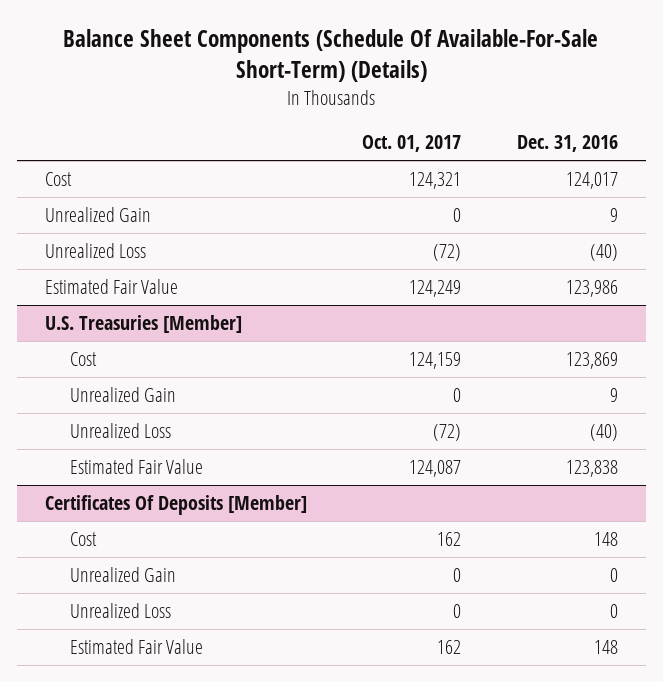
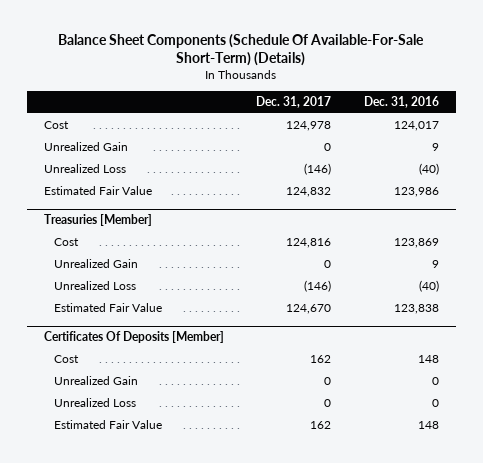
[362,135,462,153] Oct. 01, 2017 -> none
none -> [256,95,332,108] Dec. 31, 2017
[44,315,242,334] U.S. Treasuries [Member] -> [43,214,152,227] Treasuries [Member]

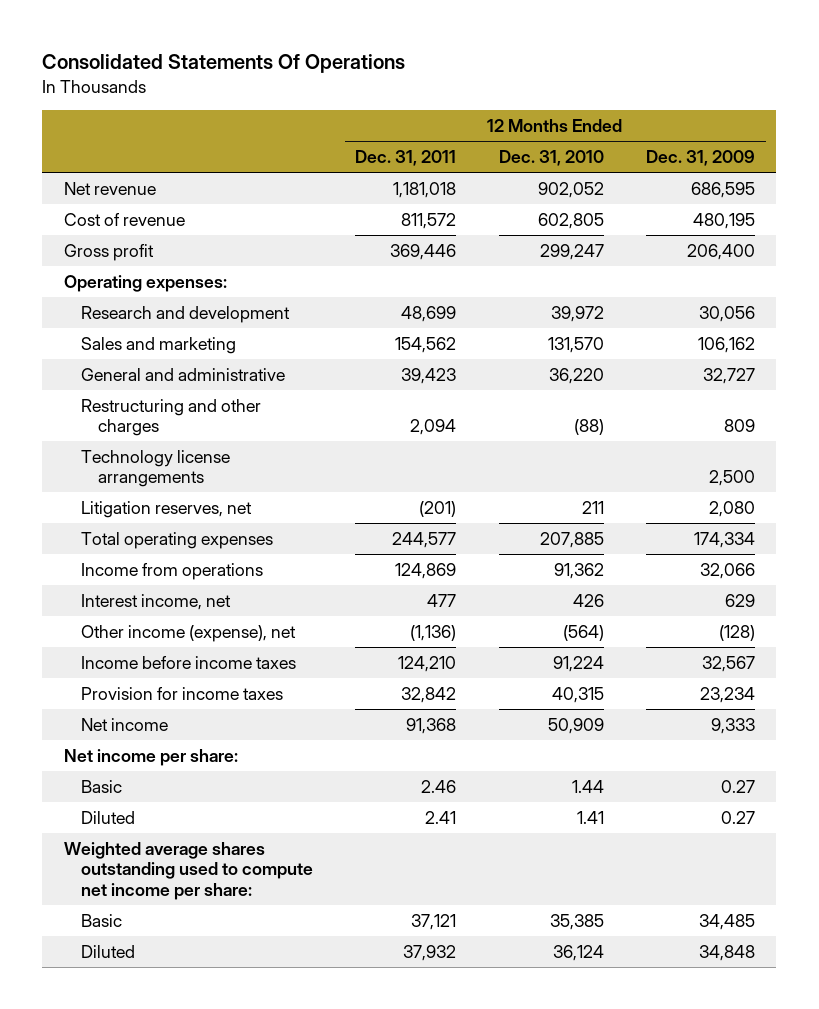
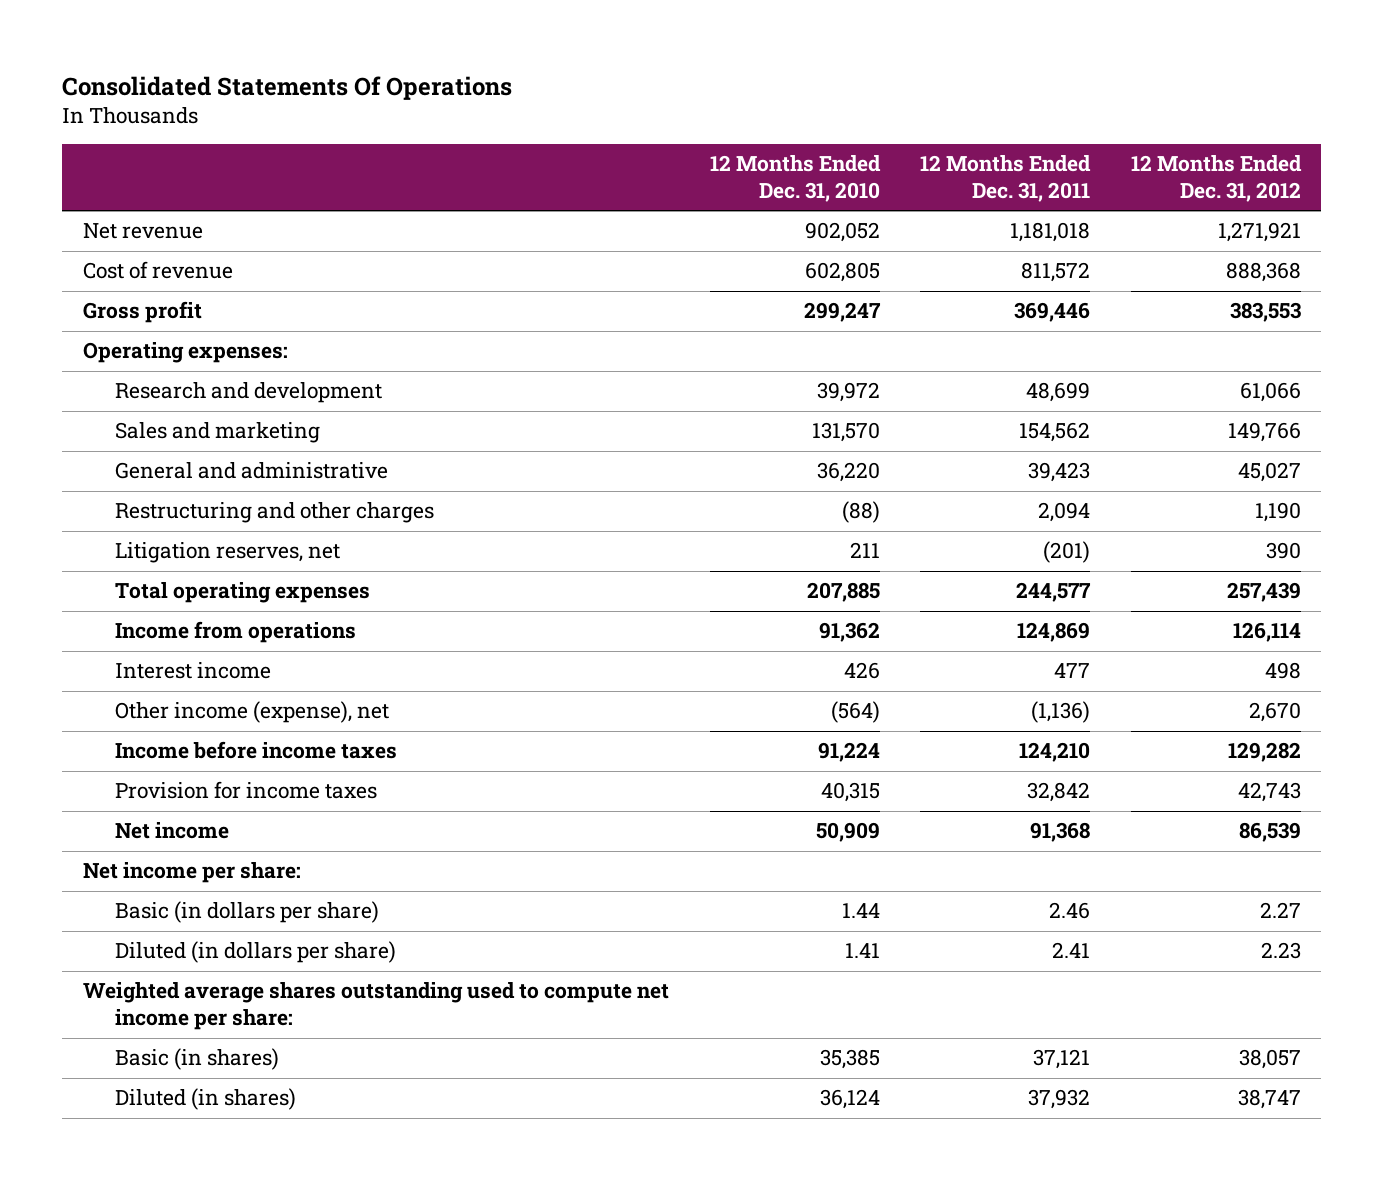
[645,149,755,166] Dec. 31, 2009 -> none
none -> [1130,155,1302,202] 12 Months Ended Dec. 31, 2012
[80,449,230,488] Technology license arrangements -> none
[80,593,231,610] Interest income, net -> [114,662,271,680] Interest income
[80,779,122,793] Basic -> [114,901,379,924] Basic (in dollars per share)
[80,810,135,824] Diluted -> [114,941,396,964] Diluted (in dollars per share)
[80,913,122,927] Basic -> [114,1048,279,1071] Basic (in shares)
[80,944,135,958] Diluted -> [114,1088,296,1111] Diluted (in shares)

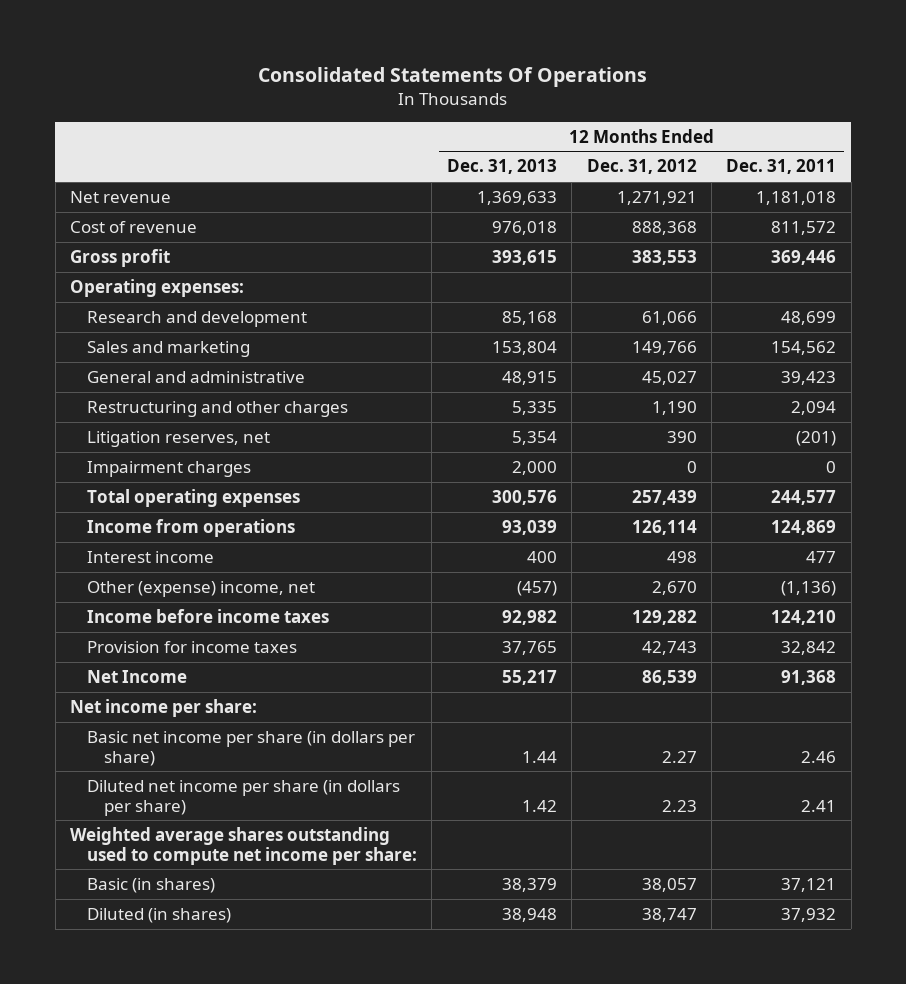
[709,155,881,202] 12 Months Ended Dec. 31, 2010 -> none
none -> [446,159,557,175] Dec. 31, 2013
none -> [86,461,251,478] Impairment charges
[114,701,389,724] Other income (expense), net -> [86,581,315,598] Other (expense) income, net
[114,822,229,840] Net income -> [86,670,187,684] Net Income
[114,901,379,924] Basic (in dollars per share) -> [86,731,415,766] Basic net income per share (in dollars per share)
[114,941,396,964] Diluted (in dollars per share) -> [86,780,400,816] Diluted net income per share (in dollars per share)

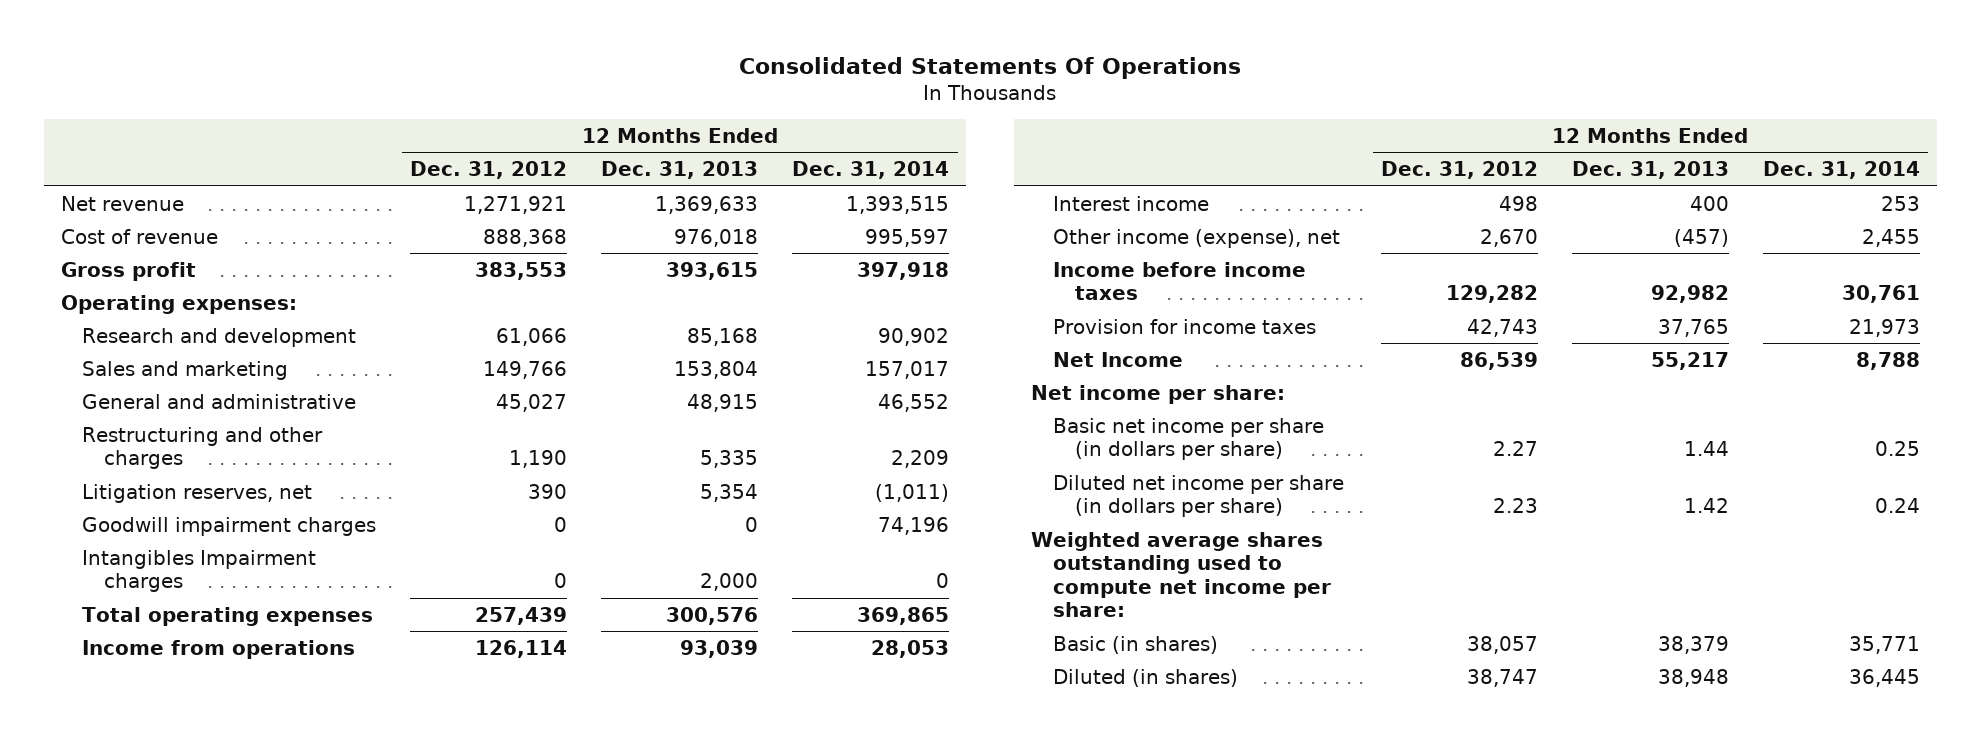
[726,159,837,175] Dec. 31, 2011 -> none
none -> [792,161,950,180] Dec. 31, 2014
none -> [82,516,377,536] Goodwill impairment charges
[86,461,251,478] Impairment charges -> [82,549,317,593] Intangibles Impairment charges
[86,581,315,598] Other (expense) income, net -> [1053,228,1341,248] Other income (expense), net

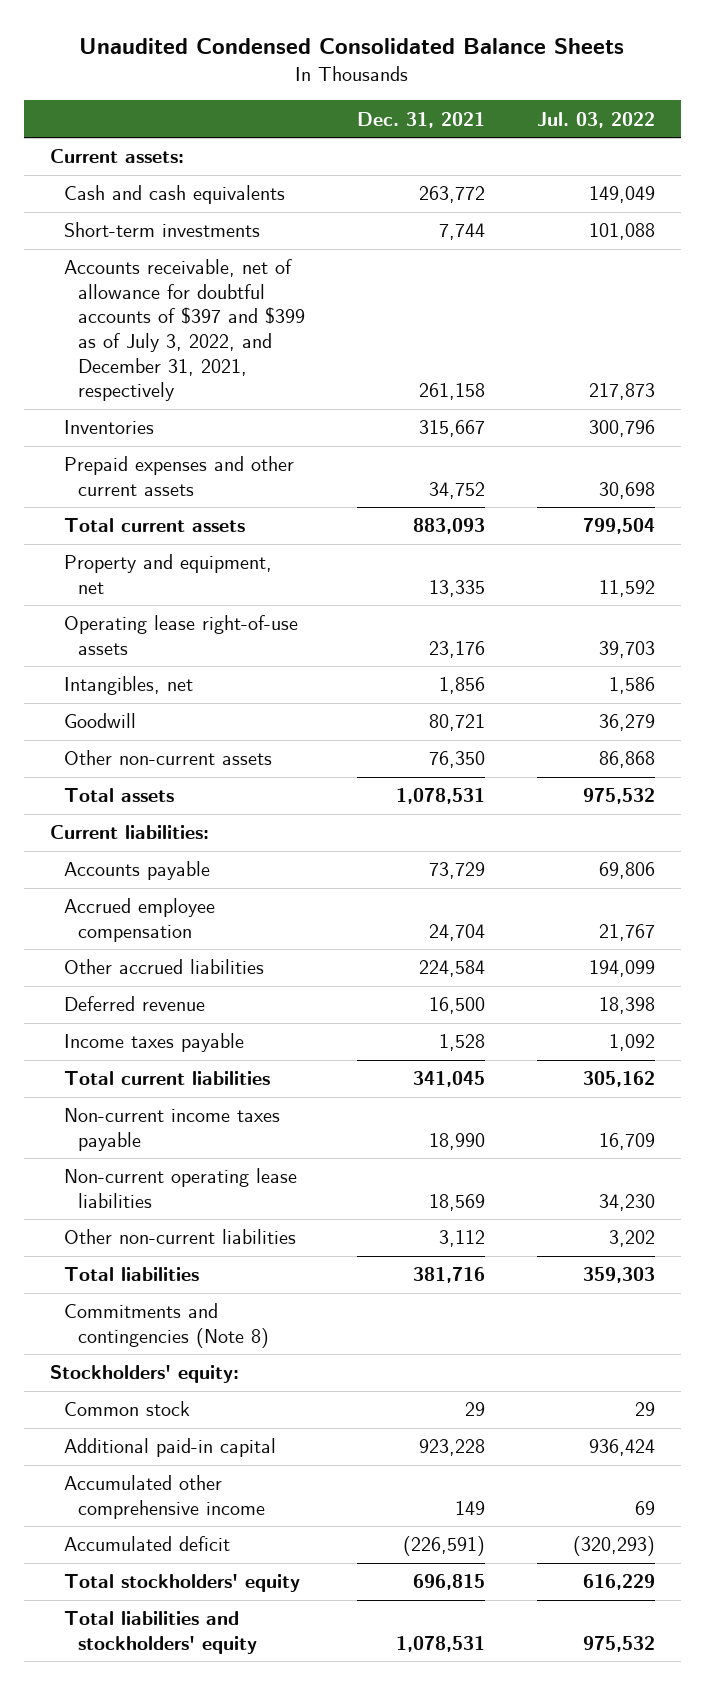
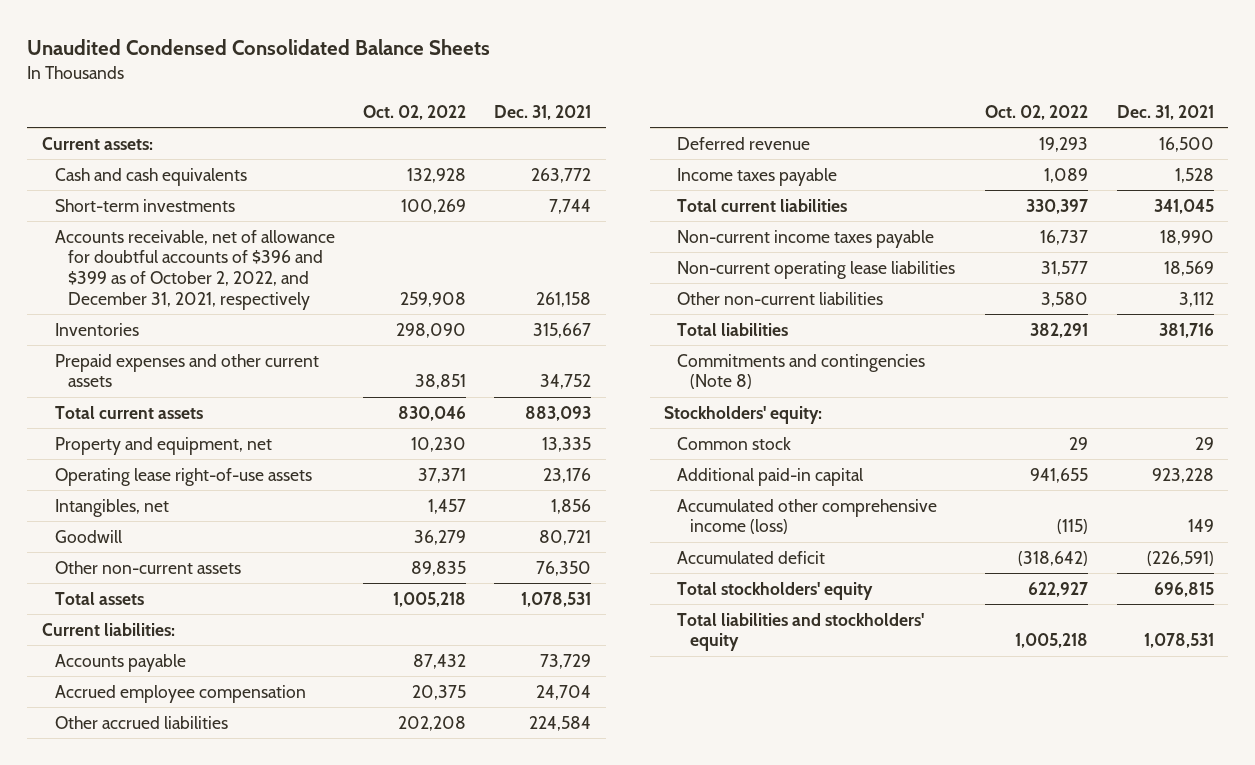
[537,111,656,128] Jul. 03, 2022 -> none
none -> [363,104,467,120] Oct. 02, 2022
[63,259,306,402] Accounts receivable, net of allowance for doubtful accounts of $397 and $399 as of July 3, 2022, and December 31, 2021, respectively -> [54,229,335,310] Accounts receivable, net of allowance for doubtful accounts of $396 and $399 as of October 2, 2022, and December 31, 2021, respectively
[63,1475,266,1519] Accumulated other comprehensive income -> [677,498,938,535] Accumulated other comprehensive income (loss)

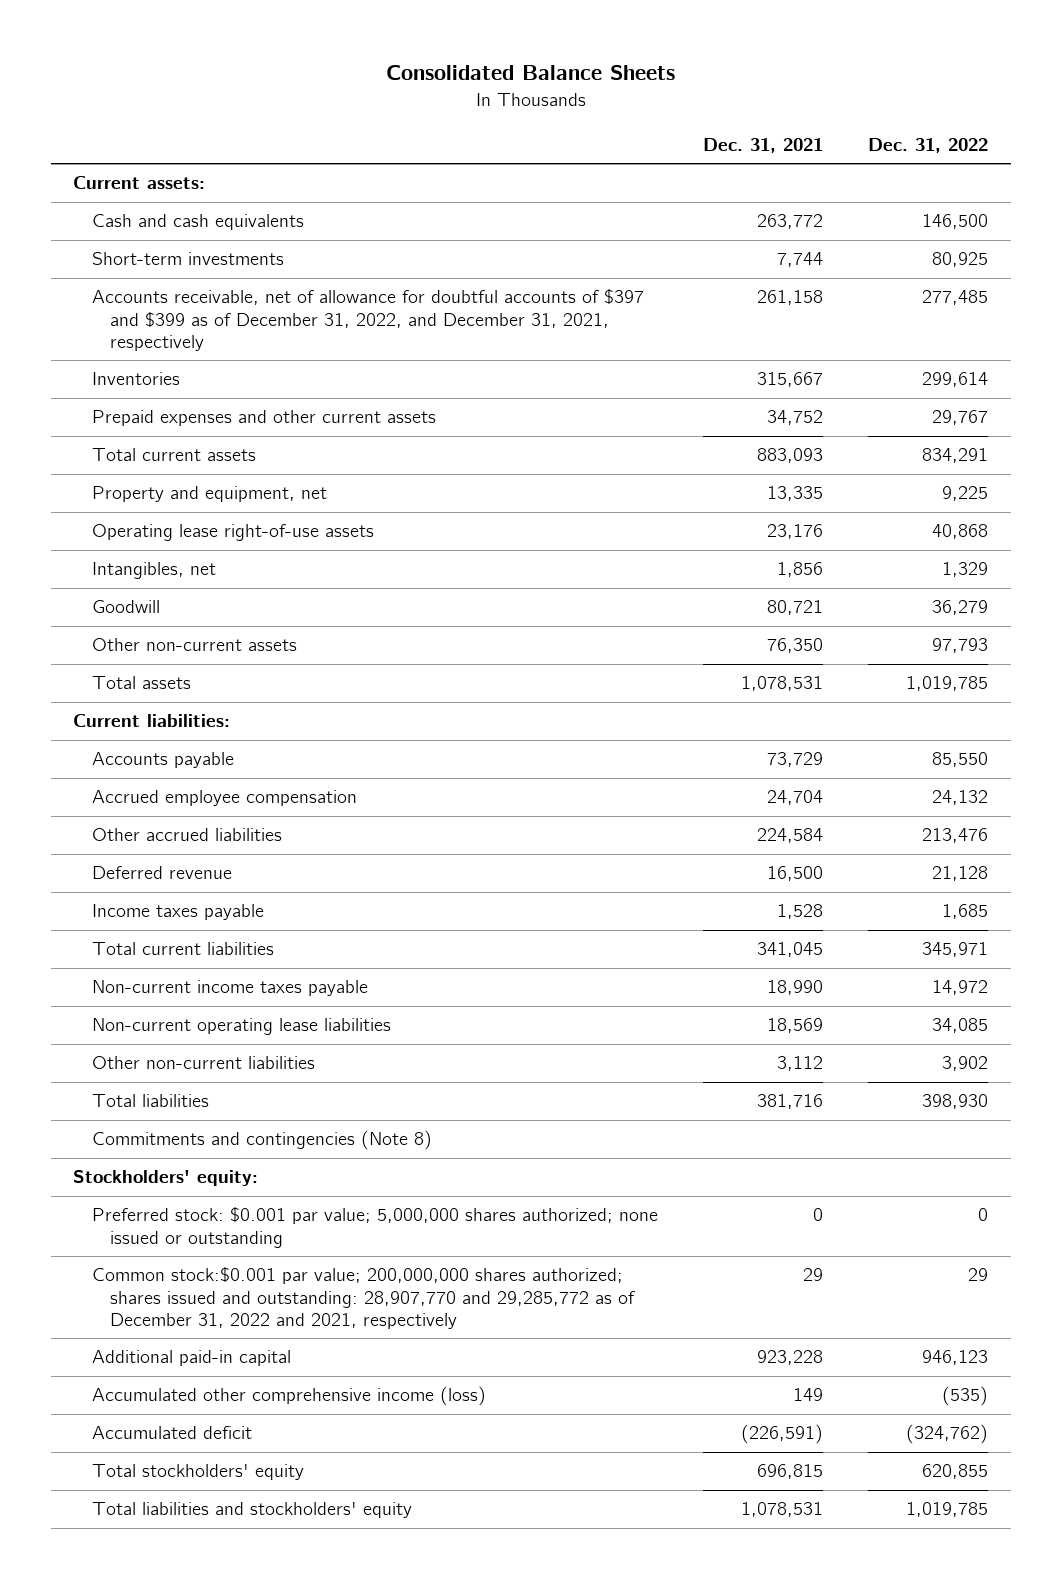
[27,38,491,55] Unaudited Condensed Consolidated Balance Sheets -> [385,65,675,81] Consolidated Balance Sheets
[363,104,467,120] Oct. 02, 2022 -> none
none -> [868,137,989,153] Dec. 31, 2022
[54,229,335,310] Accounts receivable, net of allowance for doubtful accounts of $396 and $399 as of October 2, 2022, and December 31, 2021, respectively -> [91,289,644,352] Accounts receivable, net of allowance for doubtful accounts of $397 and $399 as of December 31, 2022, and December 31, 2021, respectively
none -> [91,1207,658,1248] Preferred stock: $0.001 par value; 5,000,000 shares authorized; none issued or outstanding
[677,436,792,450] Common stock -> [91,1267,636,1330] Common stock:$0.001 par value; 200,000,000 shares authorized; shares issued and outstanding: 28,907,770 and 29,285,772 as of December 31, 2022 and 2021, respectively

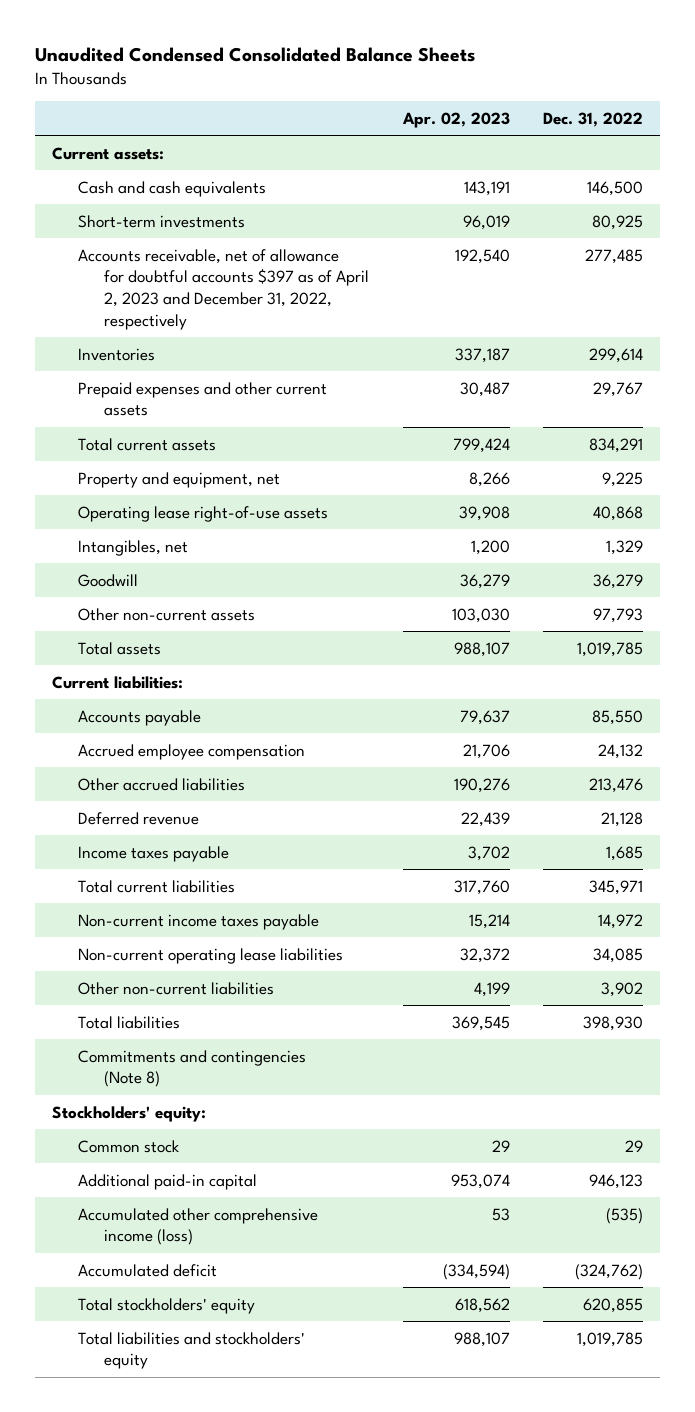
[385,65,675,81] Consolidated Balance Sheets -> [34,47,475,63] Unaudited Condensed Consolidated Balance Sheets
[702,137,823,153] Dec. 31, 2021 -> none
none -> [401,111,510,128] Apr. 02, 2023
[91,289,644,352] Accounts receivable, net of allowance for doubtful accounts of $397 and $399 as of December 31, 2022, and December 31, 2021, respectively -> [77,248,370,331] Accounts receivable, net of allowance for doubtful accounts $397 as of April 2, 2023 and December 31, 2022, respectively
[91,1207,658,1248] Preferred stock: $0.001 par value; 5,000,000 shares authorized; none issued or outstanding -> none
[91,1267,636,1330] Common stock:$0.001 par value; 200,000,000 shares authorized; shares issued and outstanding: 28,907,770 and 29,285,772 as of December 31, 2022 and 2021, respectively -> [77,1139,179,1153] Common stock

